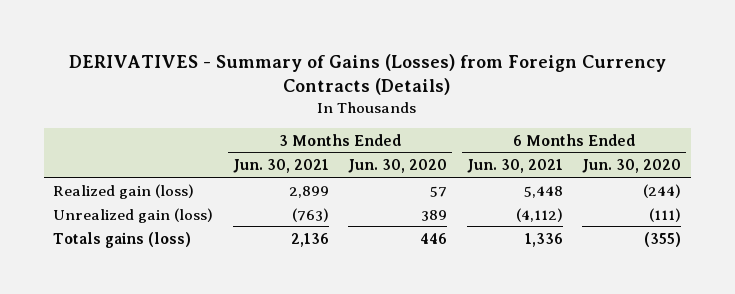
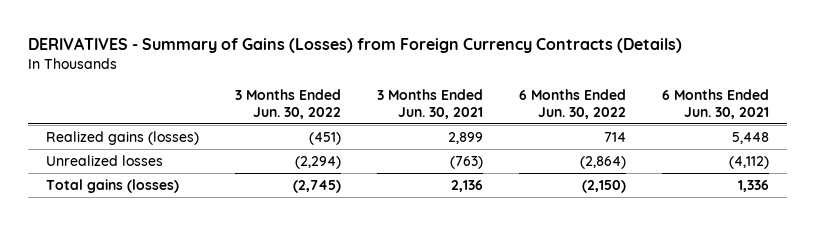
[348,159,448,174] Jun. 30, 2020 -> none
[582,159,682,174] Jun. 30, 2020 -> none
none -> [235,89,342,119] 3 Months Ended Jun. 30, 2022
none -> [519,89,627,119] 6 Months Ended Jun. 30, 2022
[53,183,195,199] Realized gain (loss) -> [46,130,200,145] Realized gains (losses)
[53,207,214,223] Unrealized gain (loss) -> [46,154,164,166] Unrealized losses
[53,231,192,248] Totals gains (loss) -> [46,178,180,193] Total gains (losses)

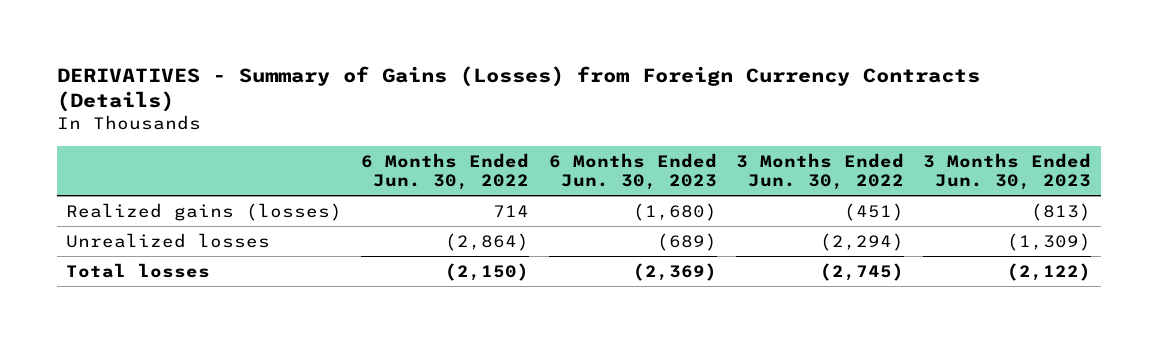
[377,89,484,119] 3 Months Ended Jun. 30, 2021 -> none
[661,89,769,119] 6 Months Ended Jun. 30, 2021 -> none
none -> [548,152,717,190] 6 Months Ended Jun. 30, 2023
none -> [923,152,1092,190] 3 Months Ended Jun. 30, 2023
[46,178,180,193] Total gains (losses) -> [66,262,211,278] Total losses

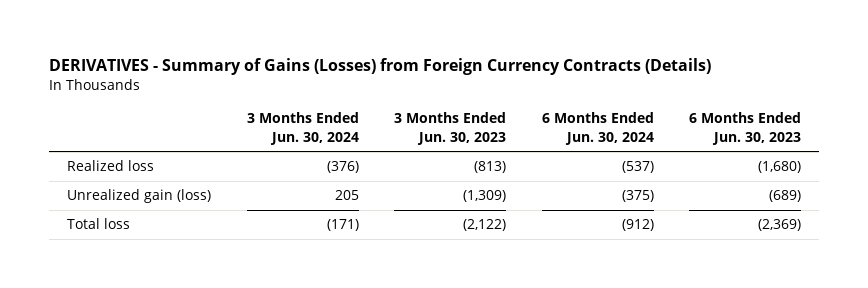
[361,152,530,190] 6 Months Ended Jun. 30, 2022 -> none
[735,152,904,190] 3 Months Ended Jun. 30, 2022 -> none
none -> [246,112,359,145] 3 Months Ended Jun. 30, 2024
none -> [541,112,654,145] 6 Months Ended Jun. 30, 2024
[66,202,343,221] Realized gains (losses) -> [66,160,154,172] Realized loss
[66,232,271,248] Unrealized losses -> [66,189,211,204] Unrealized gain (loss)
[66,262,211,278] Total losses -> [66,218,130,230] Total loss

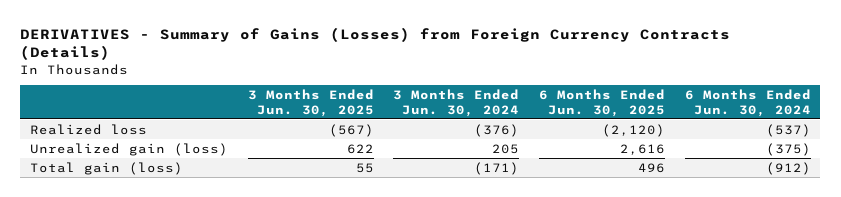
[394,112,507,145] 3 Months Ended Jun. 30, 2023 -> none
[689,112,802,145] 6 Months Ended Jun. 30, 2023 -> none
none -> [247,89,374,117] 3 Months Ended Jun. 30, 2025
none -> [538,89,665,117] 6 Months Ended Jun. 30, 2025
[66,218,130,230] Total loss -> [30,161,184,175] Total gain (loss)

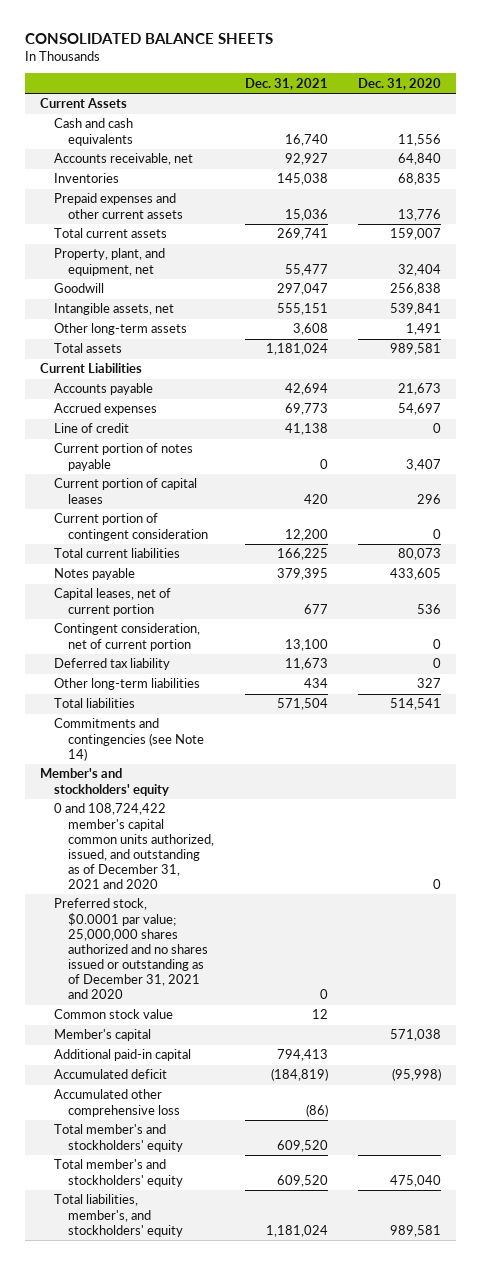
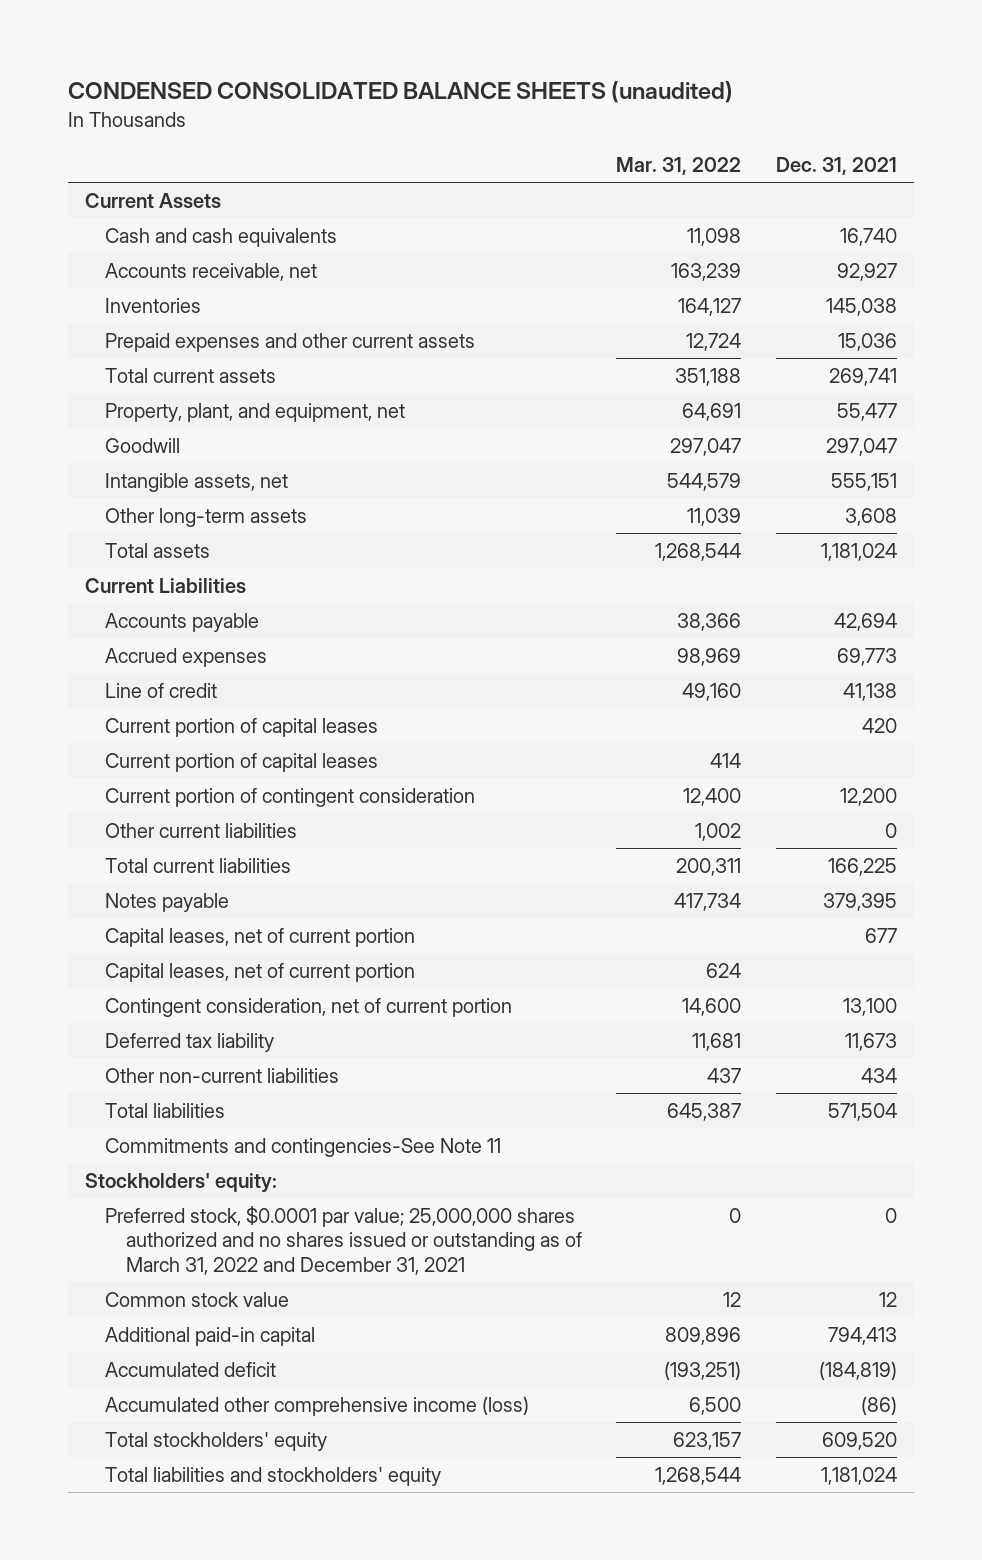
[24,33,273,45] CONSOLIDATED BALANCE SHEETS -> [67,81,733,104] CONDENSED CONSOLIDATED BALANCE SHEETS (unaudited)
[358,77,442,90] Dec. 31, 2020 -> none
none -> [616,157,742,176] Mar. 31, 2022
[54,443,194,471] Current portion of notes payable -> none
none -> [105,753,379,773] Current portion of capital leases
none -> [105,823,298,839] Other current liabilities
none -> [105,963,416,983] Capital leases, net of current portion
[54,678,201,691] Other long-term liabilities -> [105,1068,340,1084] Other non-current liabilities
[54,803,215,889] 0 and 108,724,422 member's capital common units authorized, issued, and outstanding as of December 31, 2021 and 2020 -> none
[54,718,205,761] Commitments and contingencies (see Note 14) -> [105,1138,502,1158] Commitments and contingencies-See Note 11
[40,768,170,796] Member's and stockholders' equity -> [85,1173,278,1194] Stockholders' equity:
[54,898,209,1000] Preferred stock, $0.0001 par value; 25,000,000 shares authorized and no shares issued or outstanding as of December 31, 2021 and 2020 -> [105,1206,582,1275] Preferred stock, $0.0001 par value; 25,000,000 shares authorized and no shares issued or outstanding as of March 31, 2022 and December 31, 2021
[54,1029,152,1042] Member's capital -> none
[54,1159,184,1187] Total member's and stockholders' equity -> none
[54,1089,181,1117] Accumulated other comprehensive loss -> [105,1396,530,1417] Accumulated other comprehensive income (loss)
[54,1124,184,1152] Total member's and stockholders' equity -> [105,1432,328,1452] Total stockholders' equity
[54,1194,184,1237] Total liabilities, member's, and stockholders' equity -> [105,1467,442,1487] Total liabilities and stockholders' equity

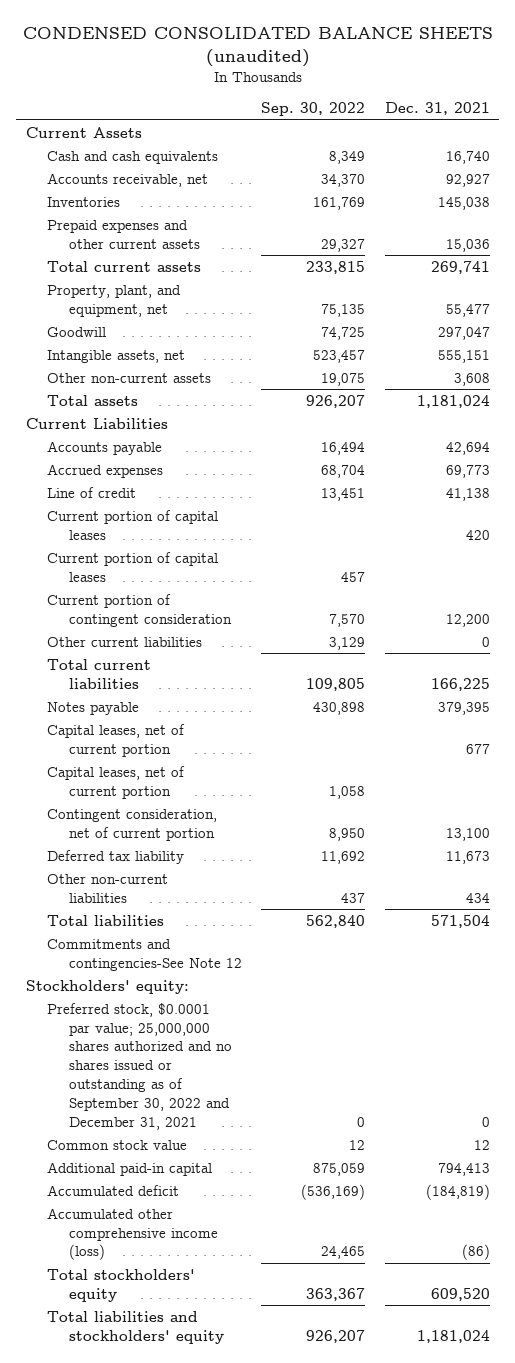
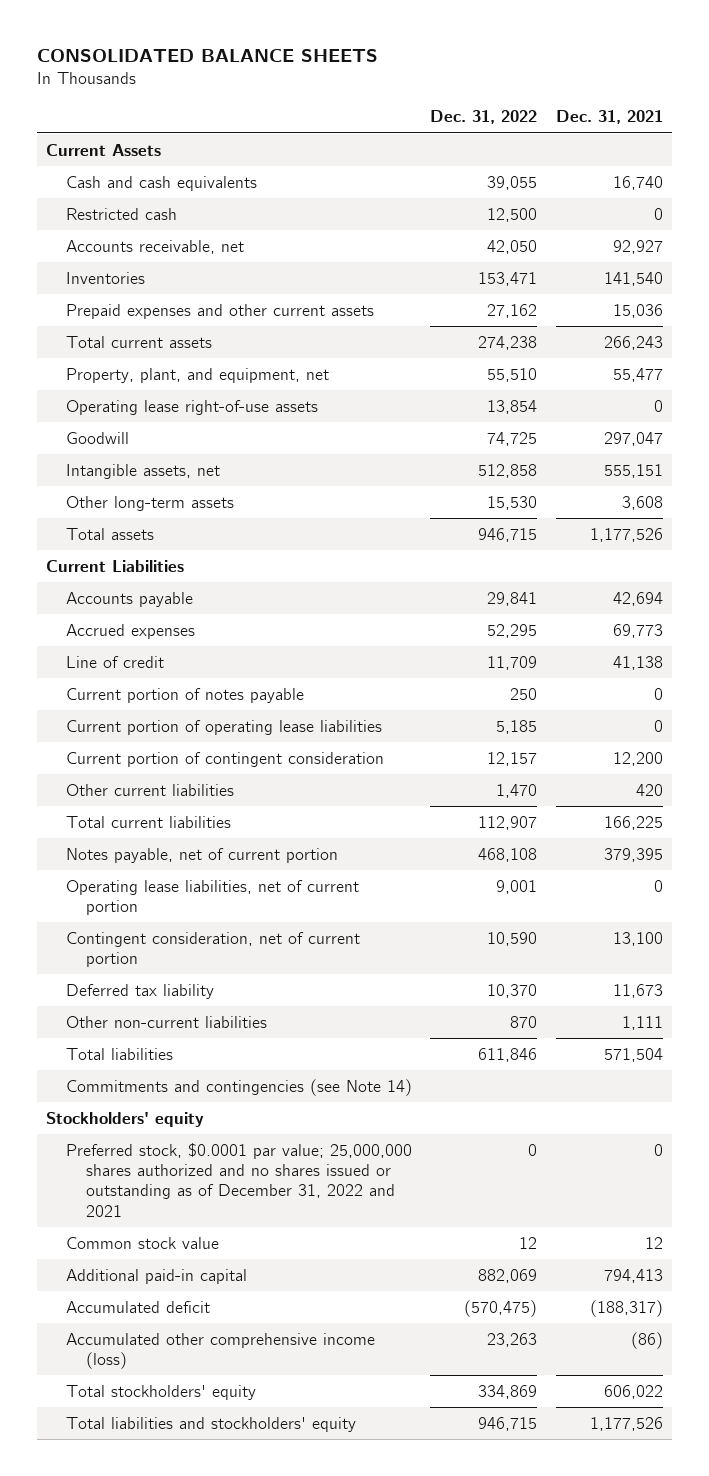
[22,26,493,67] CONDENSED CONSOLIDATED BALANCE SHEETS (unaudited) -> [36,49,378,63] CONSOLIDATED BALANCE SHEETS
[261,102,366,117] Sep. 30, 2022 -> none
none -> [430,110,538,125] Dec. 31, 2022
none -> [65,207,177,220] Restricted cash
[437,196,490,210] 145,038 -> [604,271,664,286] 141,540
[430,260,490,274] 269,741 -> [604,335,664,350] 266,243
none -> [65,399,318,415] Operating lease right-of-use assets
[47,372,212,383] Other non-current assets -> [65,495,234,511] Other long-term assets
[416,394,490,408] 1,181,024 -> [590,527,664,542] 1,177,526
[47,509,219,540] Current portion of capital leases -> none
[47,551,219,582] Current portion of capital leases -> none
none -> [65,687,304,703] Current portion of notes payable
none -> [65,719,382,735] Current portion of operating lease liabilities
[481,636,490,647] 0 -> [636,783,664,796] 420
[47,723,186,757] Capital leases, net of current portion -> none
[47,765,186,799] Capital leases, net of current portion -> none
[47,701,140,715] Notes payable -> [65,847,338,863] Notes payable, net of current portion
none -> [65,879,359,916] Operating lease liabilities, net of current portion
[465,892,490,903] 434 -> [622,1015,664,1030] 1,111
[47,938,243,971] Commitments and contingencies-See Note 12 -> [65,1078,412,1096] Commitments and contingencies (see Note 14)
[25,979,189,994] Stockholders' equity: -> [46,1111,205,1127] Stockholders' equity
[47,1002,233,1130] Preferred stock, $0.0001 par value; 25,000,000 shares authorized and no shares issued or outstanding as of September 30, 2022 and December 31, 2021 -> [65,1142,412,1217] Preferred stock, $0.0001 par value; 25,000,000 shares authorized and no shares issued or outstanding as of December 31, 2022 and 2021
[425,1183,490,1200] (184,819) -> [590,1299,664,1317] (188,317)
[430,1287,490,1301] 609,520 -> [604,1384,664,1399] 606,022
[416,1329,490,1343] 1,181,024 -> [590,1416,664,1431] 1,177,526

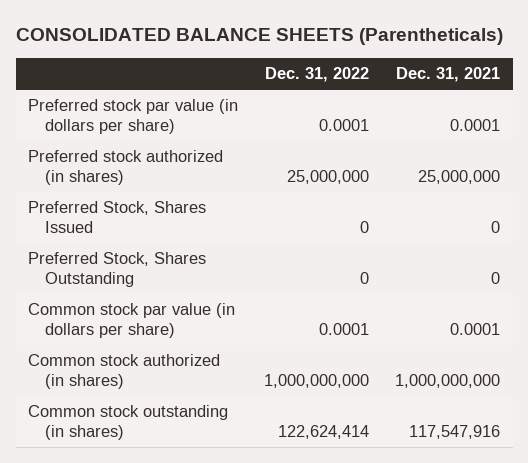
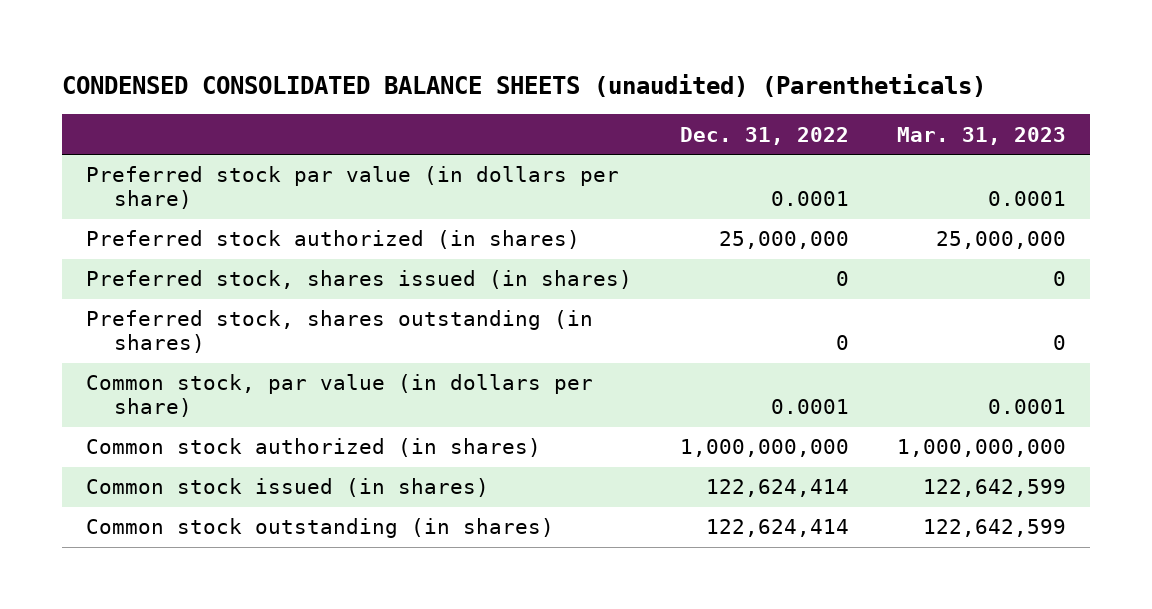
[15,28,503,46] CONSOLIDATED BALANCE SHEETS (Parentheticals) -> [61,73,986,97] CONDENSED CONSOLIDATED BALANCE SHEETS (unaudited) (Parentheticals)
[395,67,500,83] Dec. 31, 2021 -> none
none -> [897,126,1067,145] Mar. 31, 2023
[28,201,207,233] Preferred Stock, Shares Issued -> [85,270,632,290] Preferred stock, shares issued (in shares)
[28,252,207,287] Preferred Stock, Shares Outstanding -> [85,310,593,354] Preferred stock, shares outstanding (in shares)
[28,303,236,338] Common stock par value (in dollars per share) -> [85,374,593,418] Common stock, par value (in dollars per share)
none -> [85,478,489,498] Common stock issued (in shares)

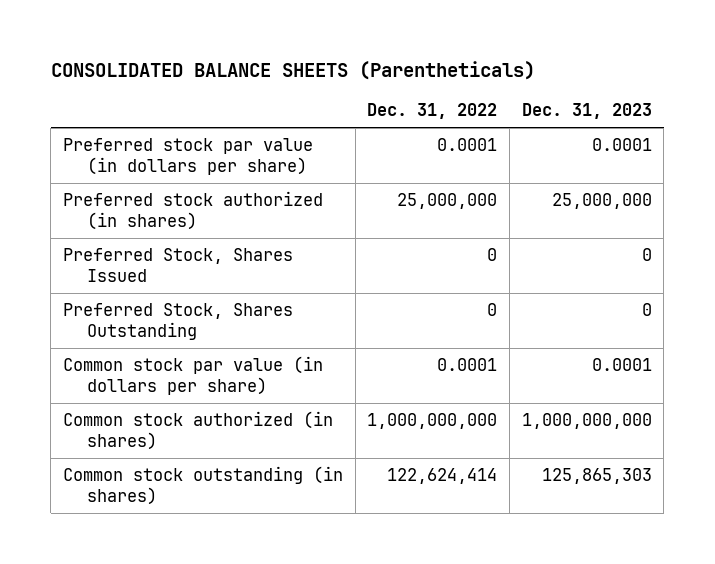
[61,73,986,97] CONDENSED CONSOLIDATED BALANCE SHEETS (unaudited) (Parentheticals) -> [50,60,535,80] CONSOLIDATED BALANCE SHEETS (Parentheticals)
[897,126,1067,145] Mar. 31, 2023 -> none
none -> [521,103,652,120] Dec. 31, 2023
[85,270,632,290] Preferred stock, shares issued (in shares) -> [62,247,293,283] Preferred Stock, Shares Issued
[85,310,593,354] Preferred stock, shares outstanding (in shares) -> [62,302,293,341] Preferred Stock, Shares Outstanding
[85,374,593,418] Common stock, par value (in dollars per share) -> [62,355,323,396] Common stock par value (in dollars per share)
[85,478,489,498] Common stock issued (in shares) -> none

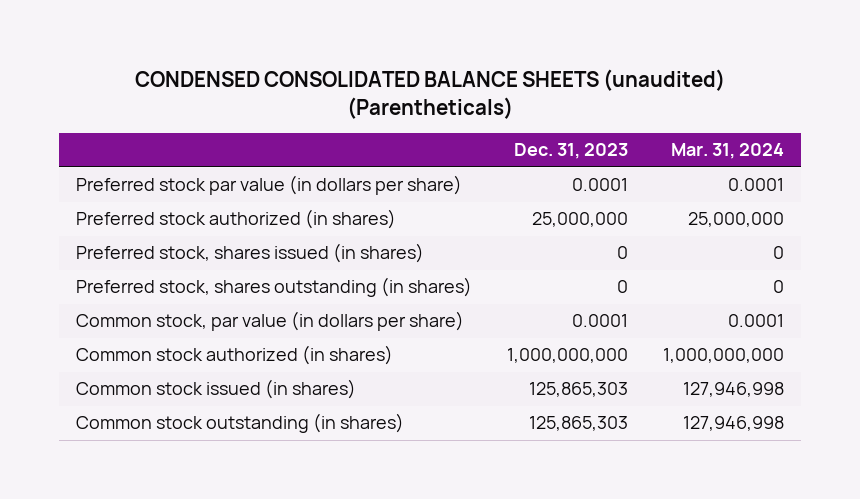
[50,60,535,80] CONSOLIDATED BALANCE SHEETS (Parentheticals) -> [134,68,725,119] CONDENSED CONSOLIDATED BALANCE SHEETS (unaudited) (Parentheticals)
[367,103,498,120] Dec. 31, 2022 -> none
none -> [670,143,784,160] Mar. 31, 2024
[62,247,293,283] Preferred Stock, Shares Issued -> [76,243,425,264] Preferred stock, shares issued (in shares)
[62,302,293,341] Preferred Stock, Shares Outstanding -> [76,277,473,298] Preferred stock, shares outstanding (in shares)
[62,355,323,396] Common stock par value (in dollars per share) -> [76,311,465,332] Common stock, par value (in dollars per share)
none -> [76,379,357,400] Common stock issued (in shares)

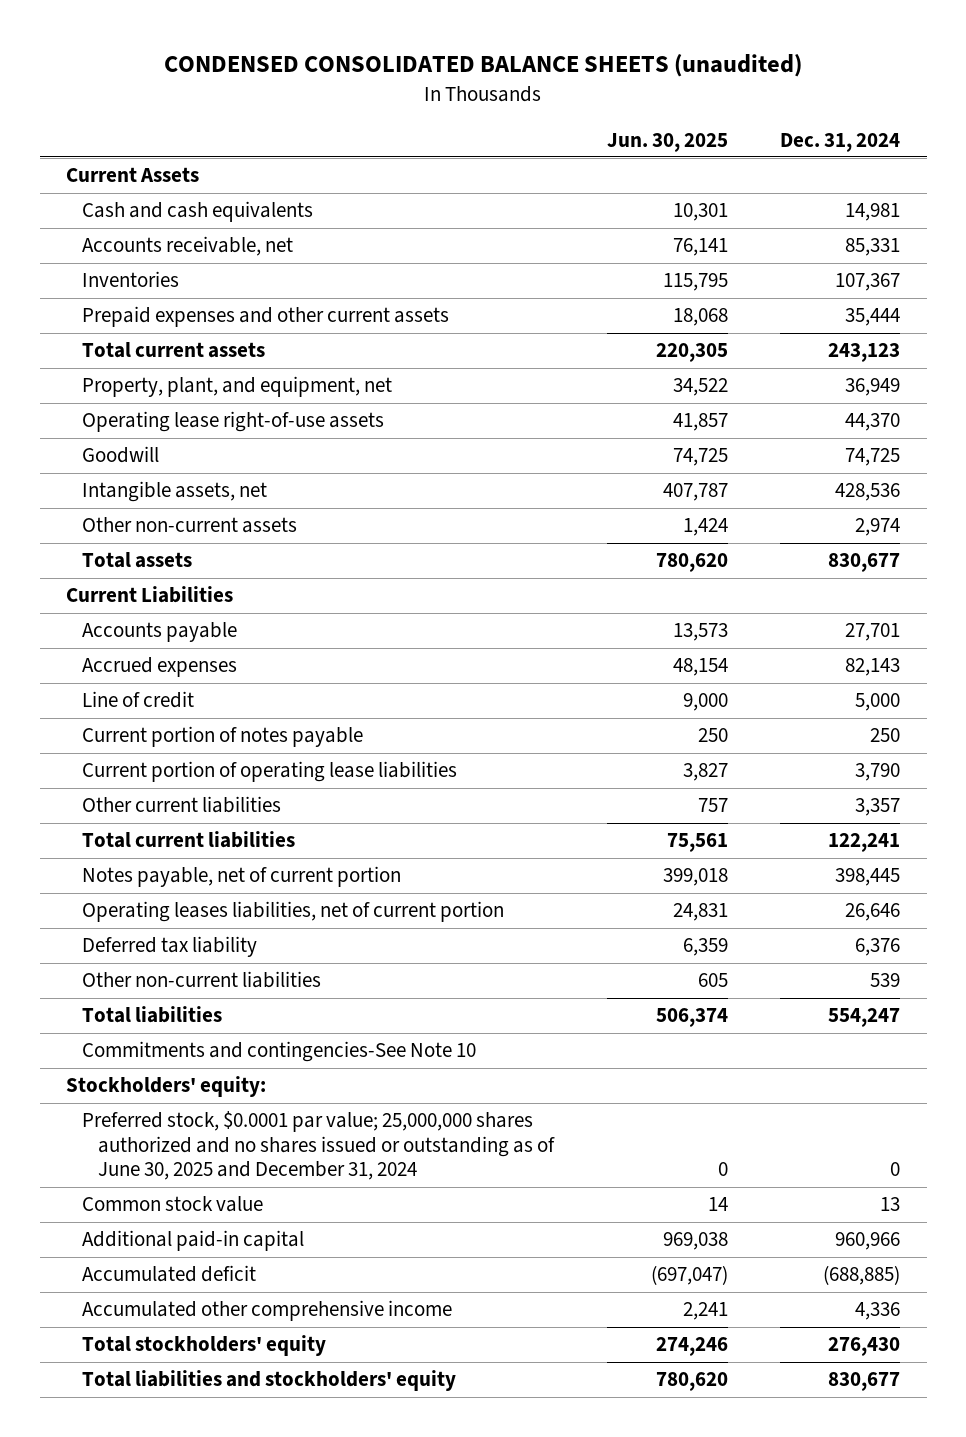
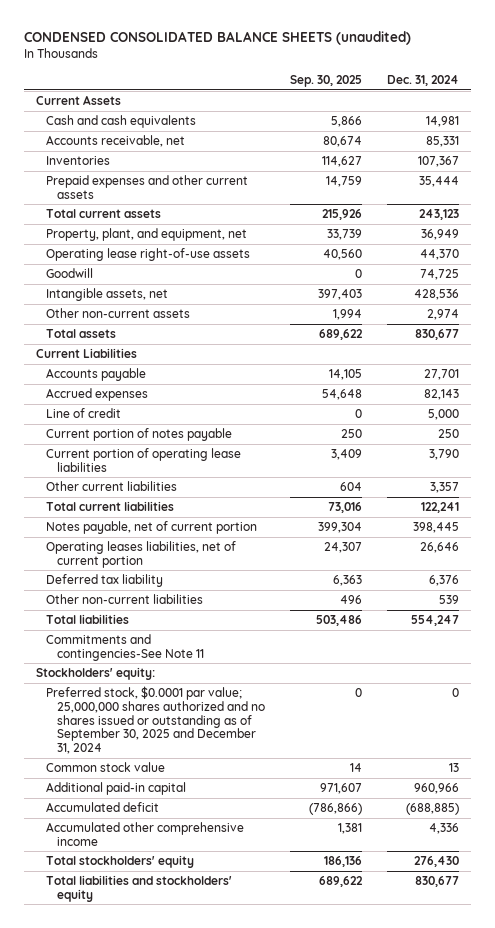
[606,132,728,152] Jun. 30, 2025 -> none
none -> [289,75,362,88] Sep. 30, 2025
[81,1041,476,1063] Commitments and contingencies-See Note 10 -> [46,634,204,661] Commitments and contingencies-See Note 11
[81,1111,556,1181] Preferred stock, $0.0001 par value; 25,000,000 shares authorized and no shares issued or outstanding as of June 30, 2025 and December 31, 2024 -> [46,686,265,754] Preferred stock, $0.0001 par value; 25,000,000 shares authorized and no shares issued or outstanding as of September 30, 2025 and December 31, 2024

